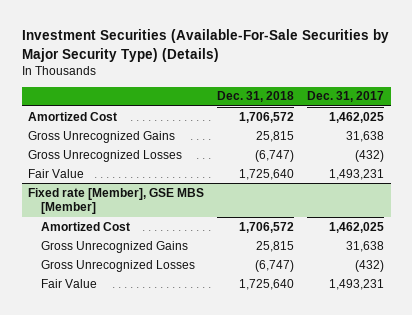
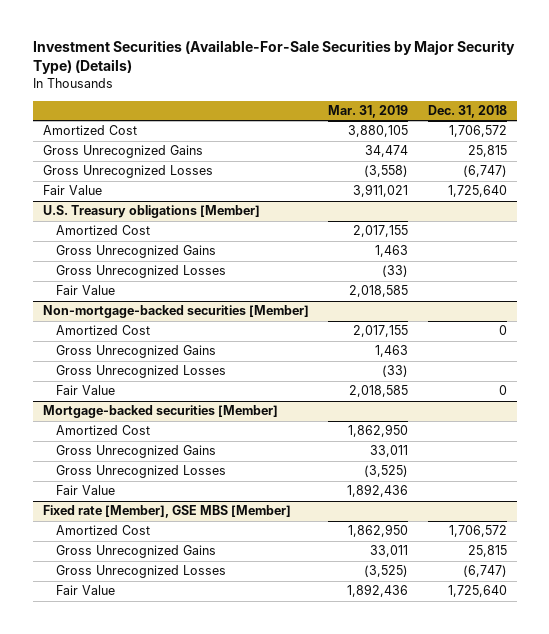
[307,91,385,103] Dec. 31, 2017 -> none
none -> [328,105,409,119] Mar. 31, 2019
none -> [42,205,260,219] U.S. Treasury obligations [Member]
none -> [56,225,151,236] Amortized Cost
none -> [56,245,217,259] Gross Unrecognized Gains
none -> [56,265,227,279] Gross Unrecognized Losses
none -> [56,285,116,296] Fair Value
none -> [42,305,309,319] Non-mortgage-backed securities [Member]
none -> [56,325,151,336] Amortized Cost
none -> [56,345,217,359] Gross Unrecognized Gains
none -> [56,365,227,379] Gross Unrecognized Losses
none -> [56,385,116,396] Fair Value
none -> [42,405,278,419] Mortgage-backed securities [Member]
none -> [56,425,151,436] Amortized Cost
none -> [56,445,217,459] Gross Unrecognized Gains
none -> [56,465,227,479] Gross Unrecognized Losses
none -> [56,485,116,496] Fair Value

